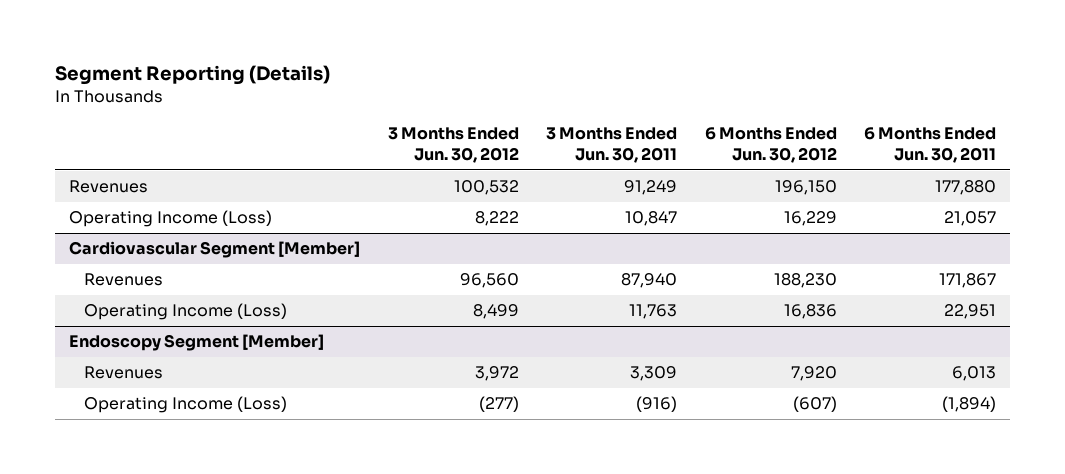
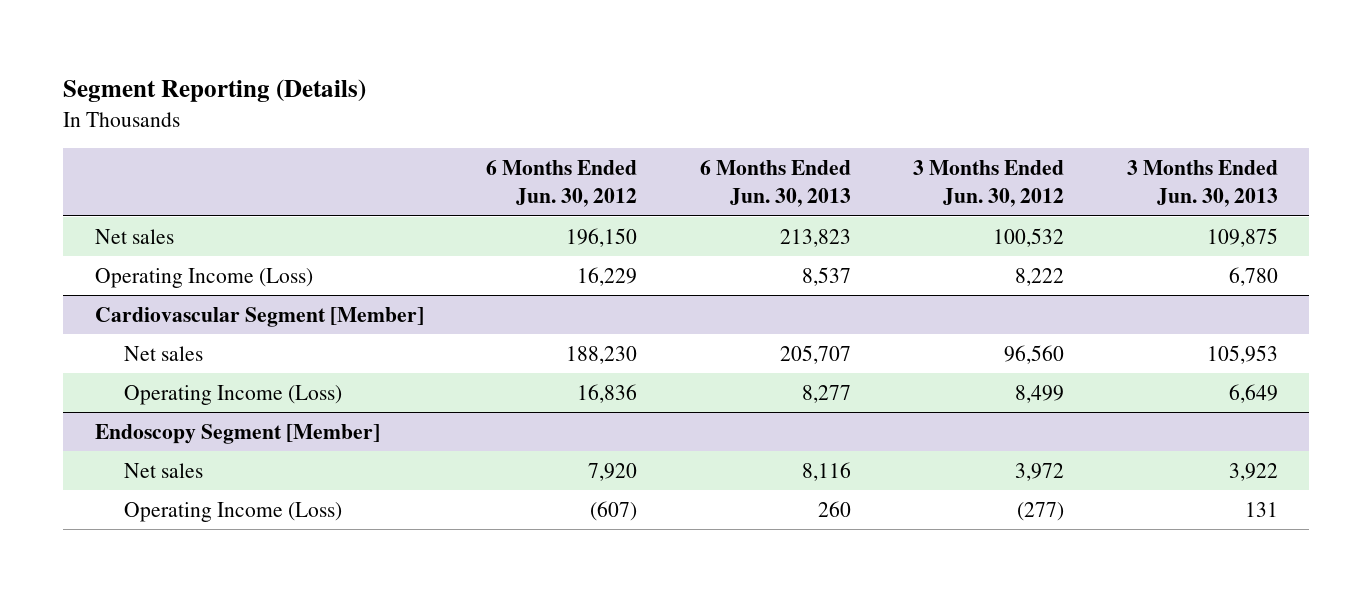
[546,127,678,164] 3 Months Ended Jun. 30, 2011 -> none
[864,127,997,164] 6 Months Ended Jun. 30, 2011 -> none
none -> [699,160,851,208] 6 Months Ended Jun. 30, 2013
none -> [1126,160,1278,208] 3 Months Ended Jun. 30, 2013
[69,180,149,194] Revenues -> [94,228,174,244] Net sales
[83,273,163,287] Revenues -> [123,345,203,361] Net sales
[83,366,163,380] Revenues -> [123,462,203,478] Net sales

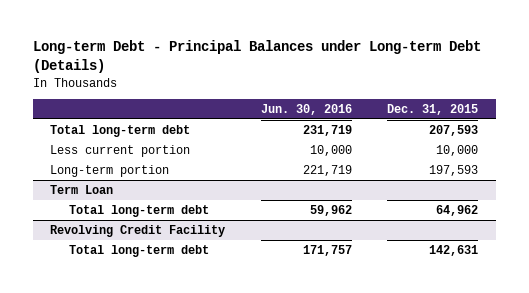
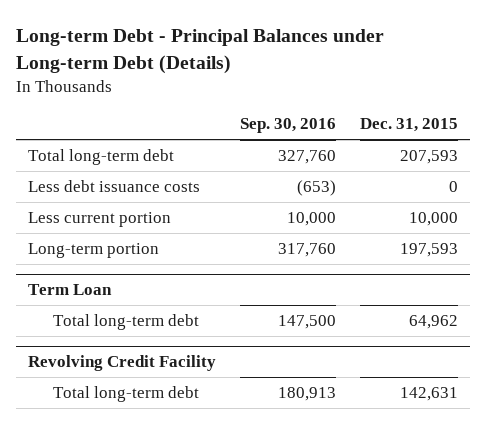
[260,103,352,115] Jun. 30, 2016 -> none
none -> [239,118,336,134] Sep. 30, 2016
none -> [28,179,201,192] Less debt issuance costs

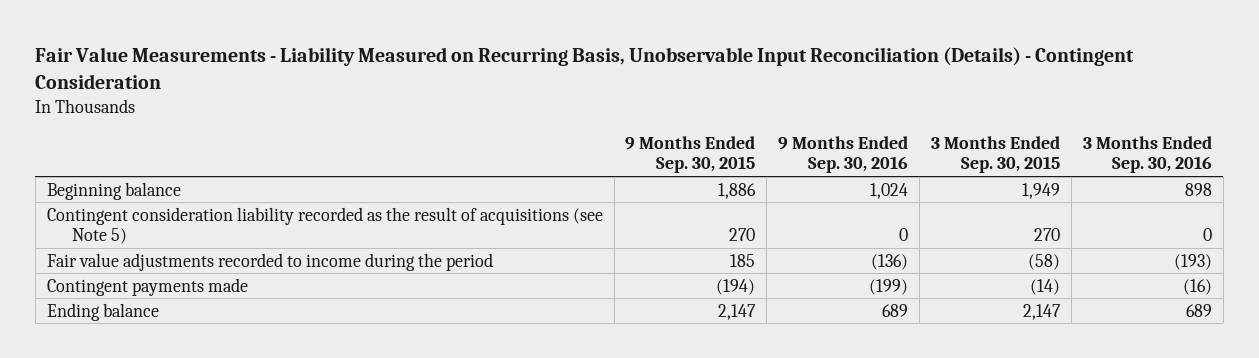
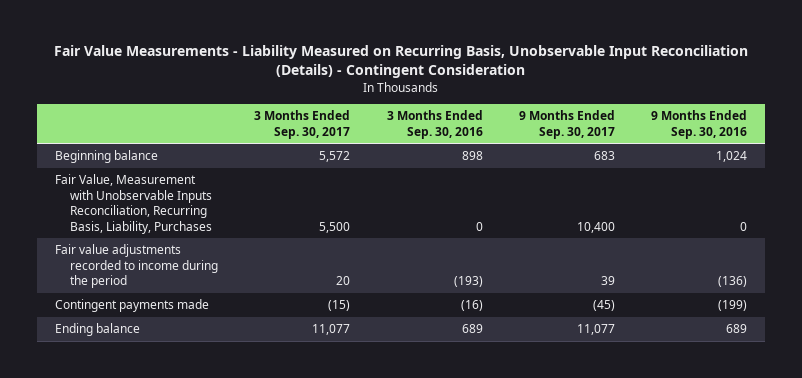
[625,135,756,174] 9 Months Ended Sep. 30, 2015 -> none
[931,135,1061,174] 3 Months Ended Sep. 30, 2015 -> none
none -> [254,110,351,139] 3 Months Ended Sep. 30, 2017
none -> [518,110,615,139] 9 Months Ended Sep. 30, 2017
[46,206,603,245] Contingent consideration liability recorded as the result of acquisitions (see Note 5) -> [55,174,213,234] Fair Value, Measurement with Unobservable Inputs Reconciliation, Recurring Basis, Liability, Purchases

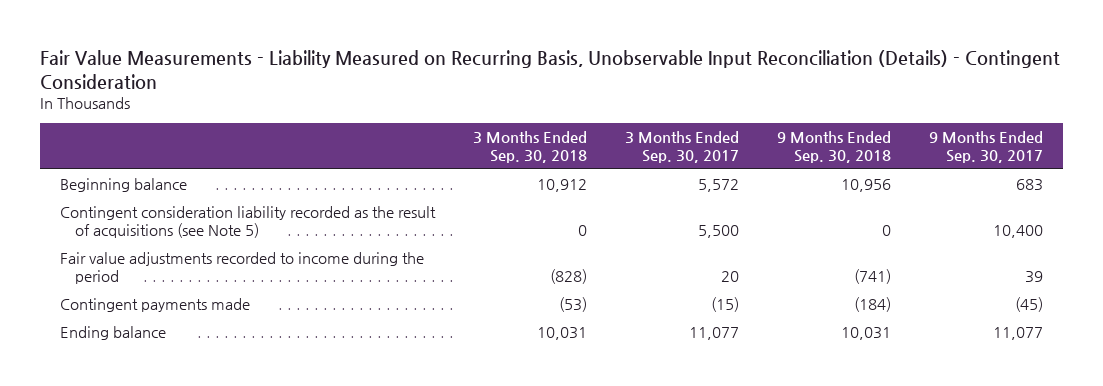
[386,110,483,139] 3 Months Ended Sep. 30, 2016 -> none
[650,110,747,139] 9 Months Ended Sep. 30, 2016 -> none
none -> [472,131,587,164] 3 Months Ended Sep. 30, 2018
none -> [777,131,892,164] 9 Months Ended Sep. 30, 2018
[55,174,213,234] Fair Value, Measurement with Unobservable Inputs Reconciliation, Recurring Basis, Liability, Purchases -> [59,206,436,239] Contingent consideration liability recorded as the result of acquisitions (see Note 5)

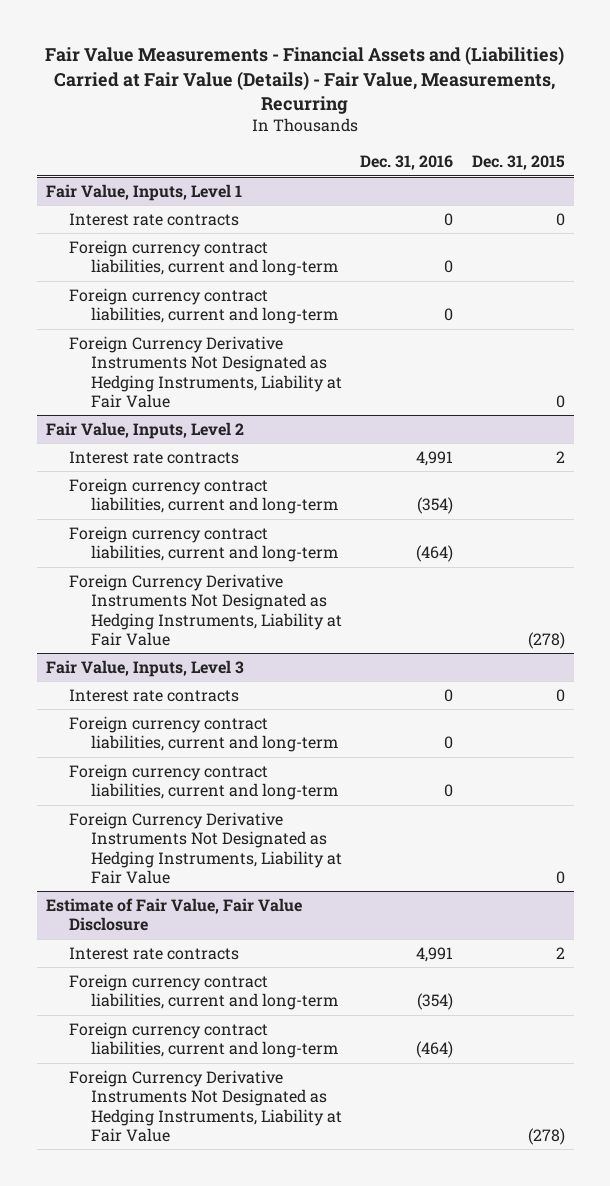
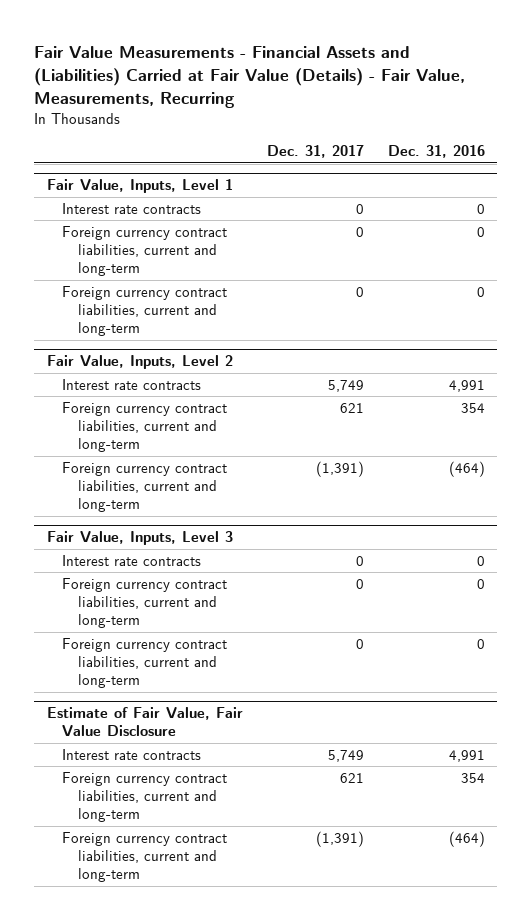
[471,155,565,171] Dec. 31, 2015 -> none
none -> [266,145,364,159] Dec. 31, 2017
[68,335,343,408] Foreign Currency Derivative Instruments Not Designated as Hedging Instruments, Liability at Fair Value -> none
[417,497,454,515] (354) -> [461,402,486,413] 354
[68,573,343,646] Foreign Currency Derivative Instruments Not Designated as Hedging Instruments, Liability at Fair Value -> none
[68,811,343,884] Foreign Currency Derivative Instruments Not Designated as Hedging Instruments, Liability at Fair Value -> none
[417,993,454,1011] (354) -> [461,772,486,783] 354
[68,1069,343,1142] Foreign Currency Derivative Instruments Not Designated as Hedging Instruments, Liability at Fair Value -> none

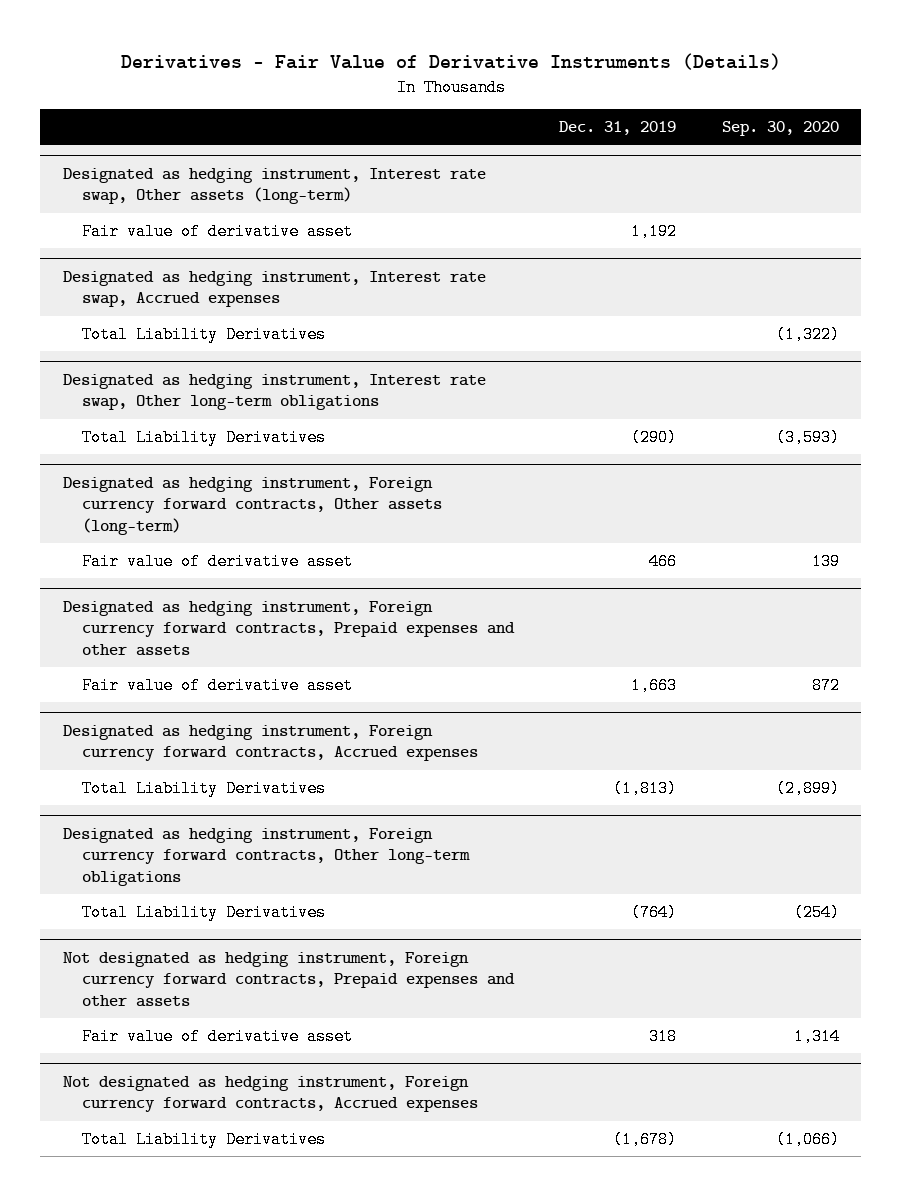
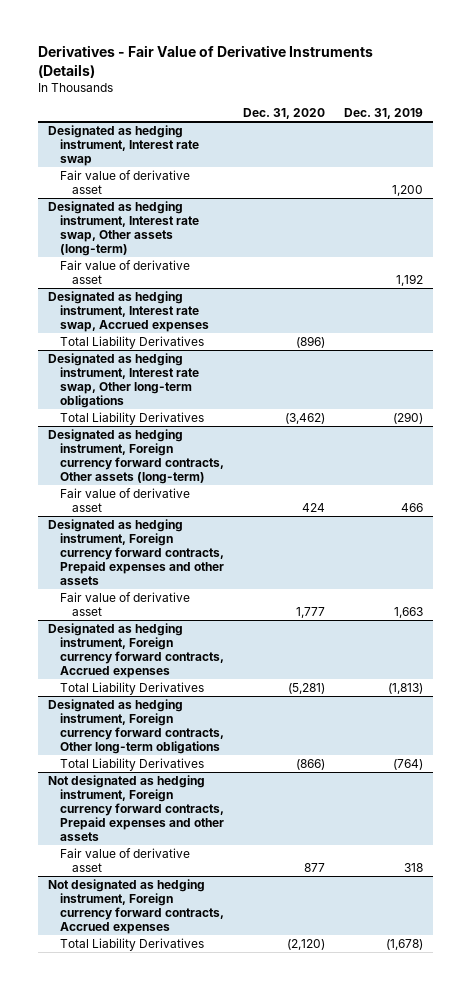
[721,121,839,137] Sep. 30, 2020 -> none
none -> [243,108,326,120] Dec. 31, 2020
none -> [47,124,199,166] Designated as hedging instrument, Interest rate swap
none -> [59,169,190,194] Fair value of derivative asset

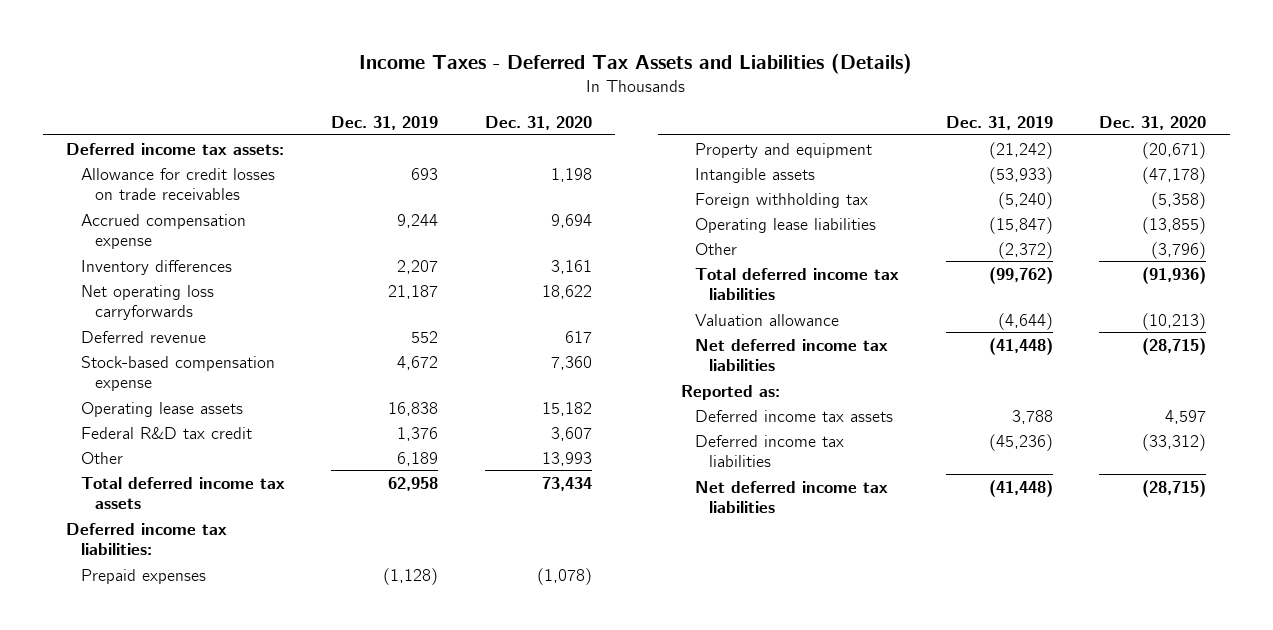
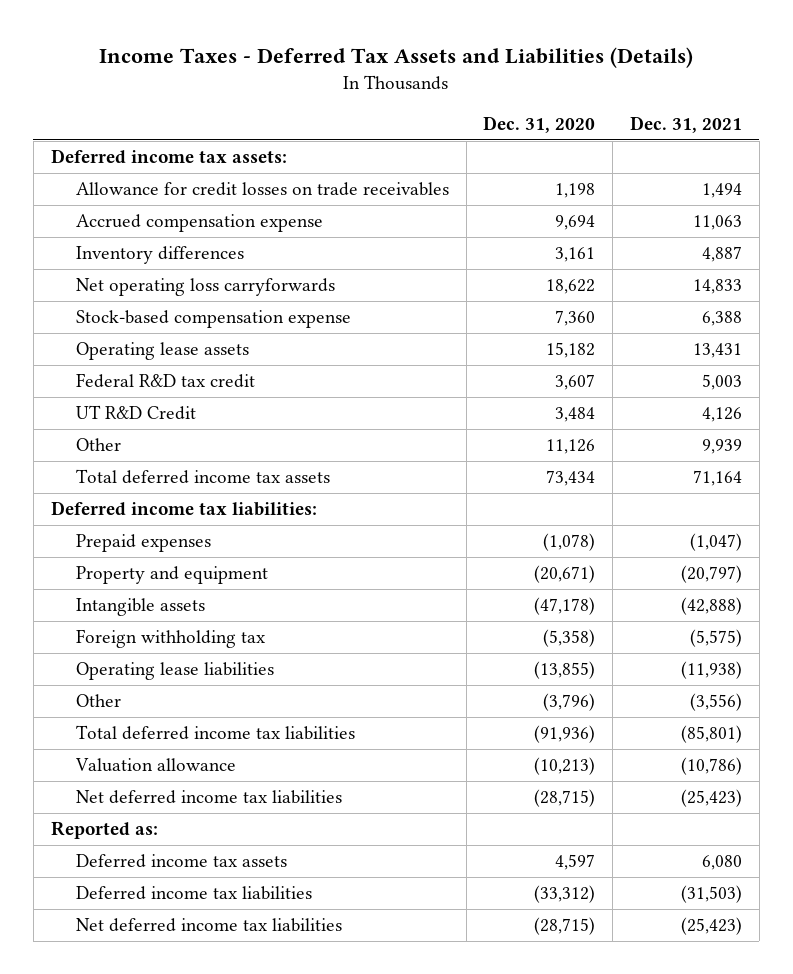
[331,115,439,130] Dec. 31, 2019 -> none
none -> [630,116,743,134] Dec. 31, 2021
[80,330,206,343] Deferred revenue -> none
none -> [75,404,196,420] UT R&D Credit
[541,451,592,466] 13,993 -> [546,438,596,454] 11,126

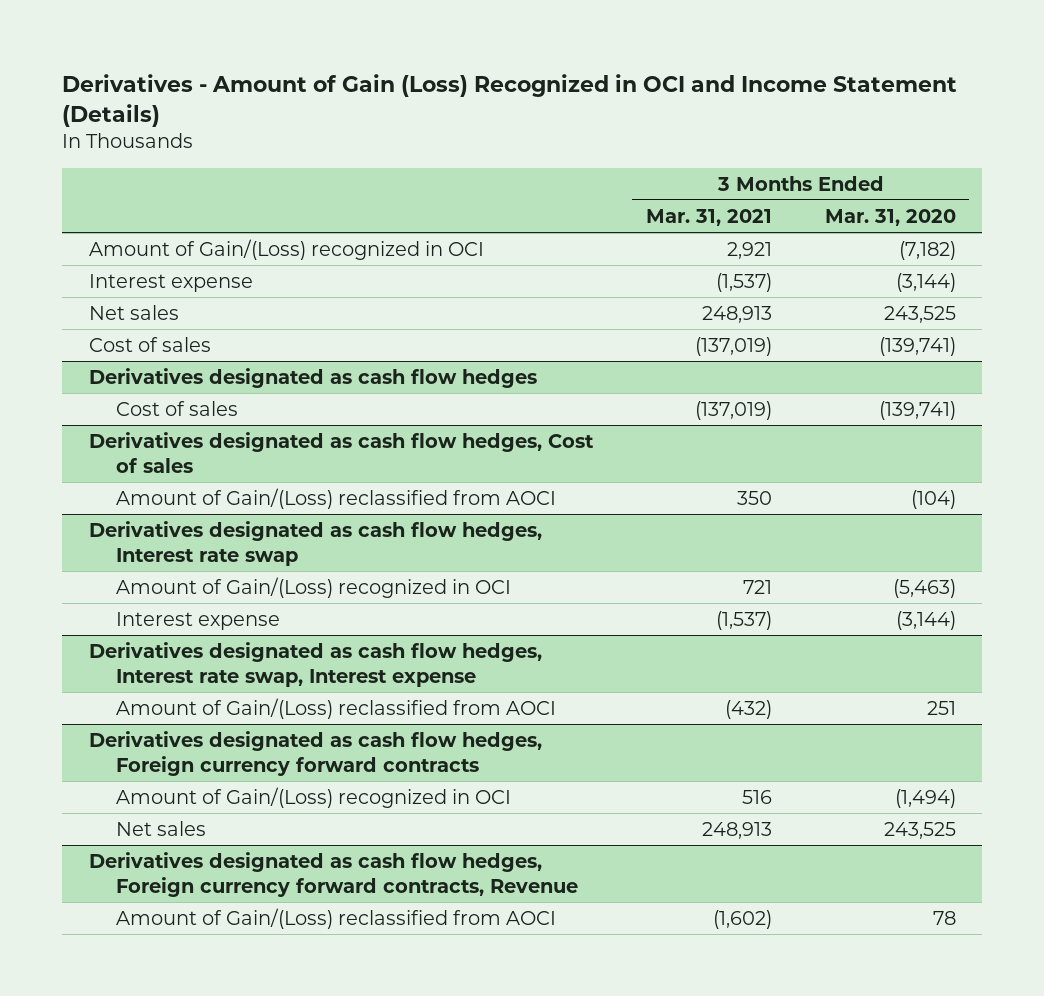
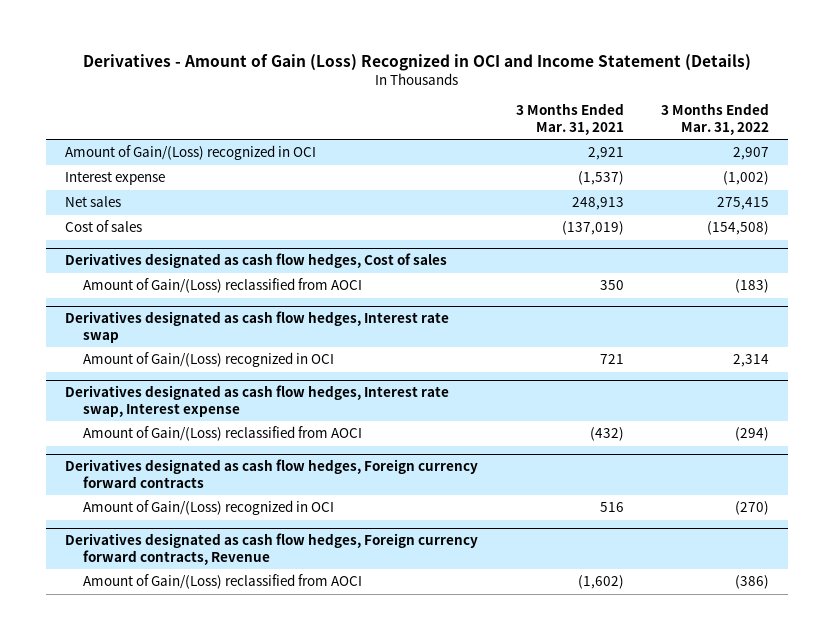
[824,208,956,226] Mar. 31, 2020 -> none
none -> [661,103,770,135] 3 Months Ended Mar. 31, 2022
[88,367,537,388] Derivatives designated as cash flow hedges -> none
[116,400,239,416] Cost of sales -> none
[116,611,281,630] Interest expense -> none
[116,820,207,836] Net sales -> none

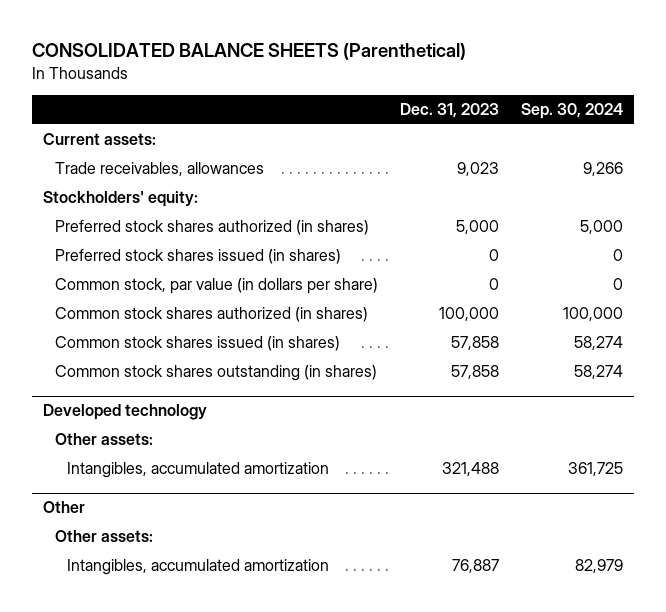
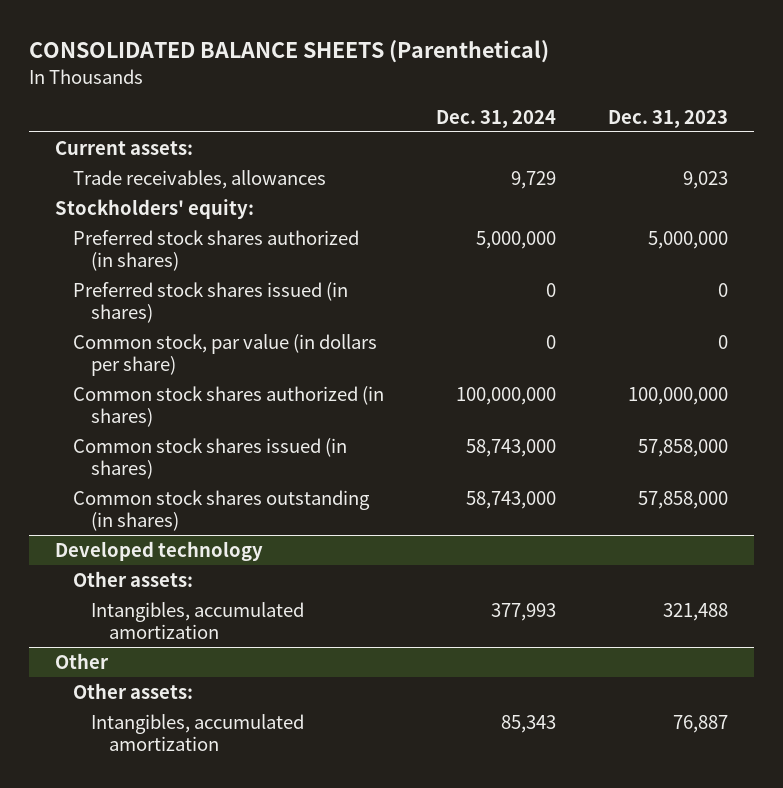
[521,102,624,119] Sep. 30, 2024 -> none
none -> [435,109,556,128] Dec. 31, 2024
[456,220,500,235] 5,000 -> [647,230,728,249] 5,000,000
[439,307,500,322] 100,000 -> [627,386,728,405] 100,000,000
[451,336,500,351] 57,858 -> [637,438,728,457] 57,858,000
[451,365,500,380] 57,858 -> [637,490,728,509] 57,858,000

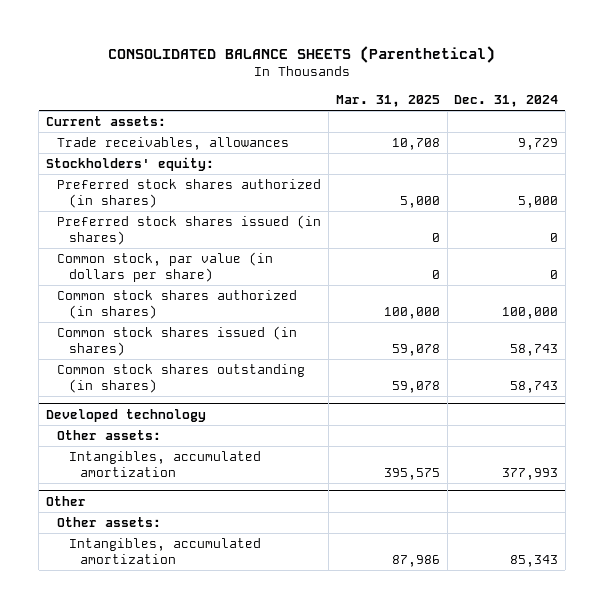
[607,109,728,128] Dec. 31, 2023 -> none
none -> [335,95,440,108] Mar. 31, 2025
[475,230,556,249] 5,000,000 -> [518,195,559,208] 5,000
[455,386,556,405] 100,000,000 -> [502,306,559,319] 100,000
[465,438,556,457] 58,743,000 -> [510,343,559,356] 58,743
[465,490,556,509] 58,743,000 -> [510,380,559,393] 58,743

